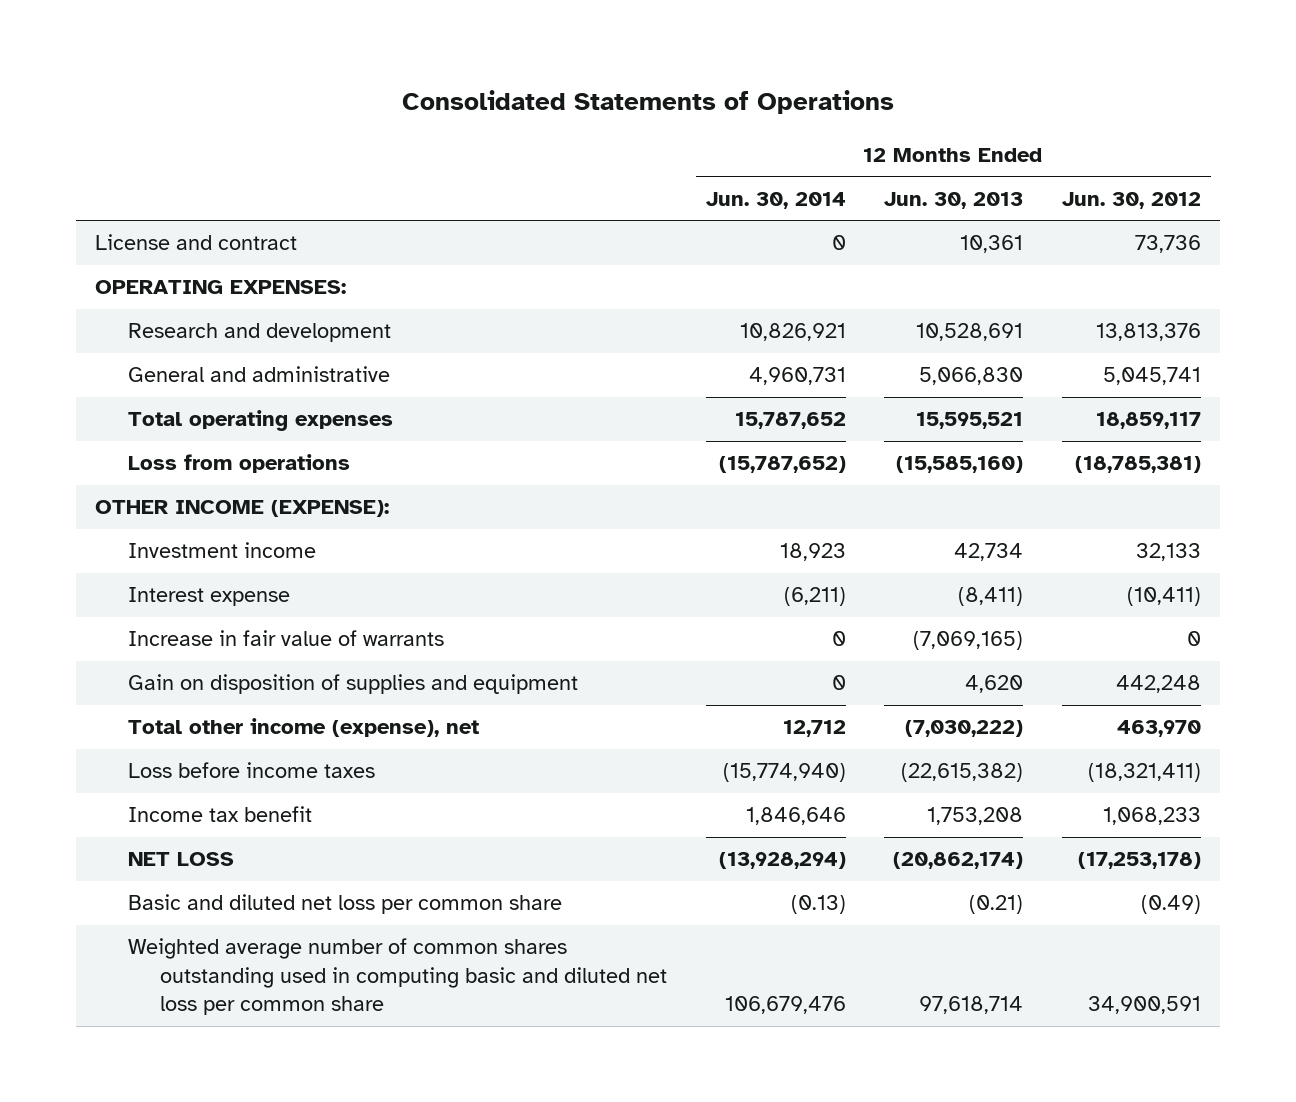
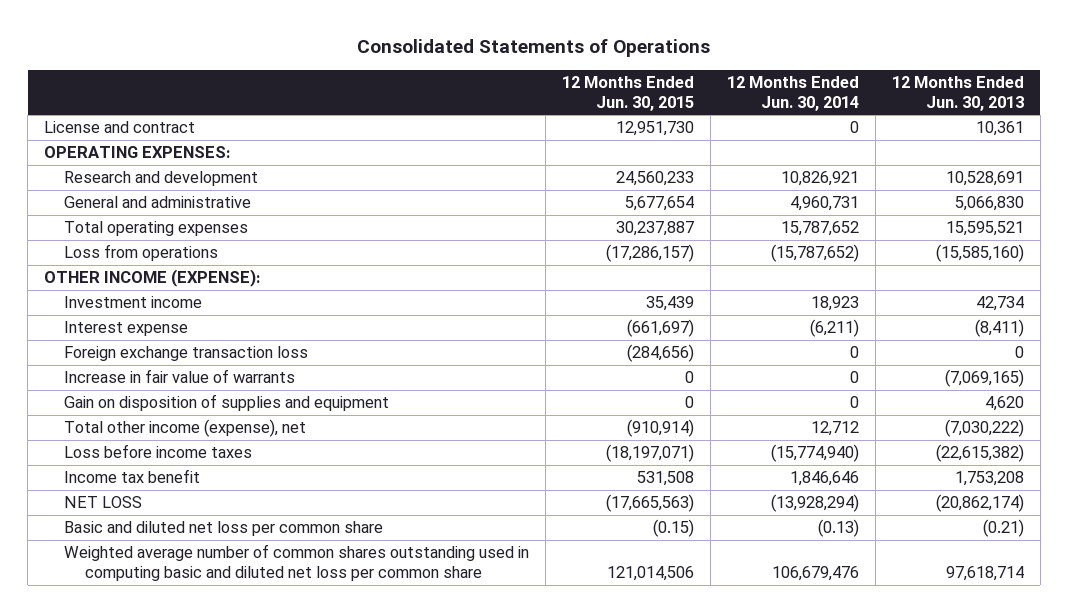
[1061,191,1201,209] Jun. 30, 2012 -> none
none -> [562,75,695,111] 12 Months Ended Jun. 30, 2015
none -> [64,346,309,362] Foreign exchange transaction loss

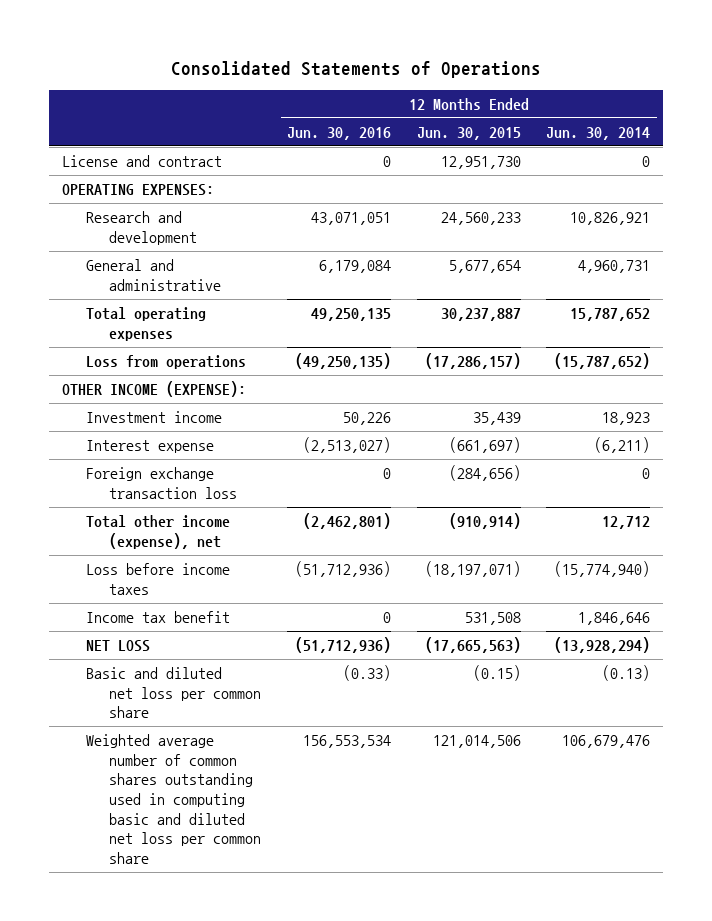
[891,75,1024,111] 12 Months Ended Jun. 30, 2013 -> none
none -> [286,126,391,140] Jun. 30, 2016
[64,369,296,384] Increase in fair value of warrants -> none
[64,394,390,412] Gain on disposition of supplies and equipment -> none

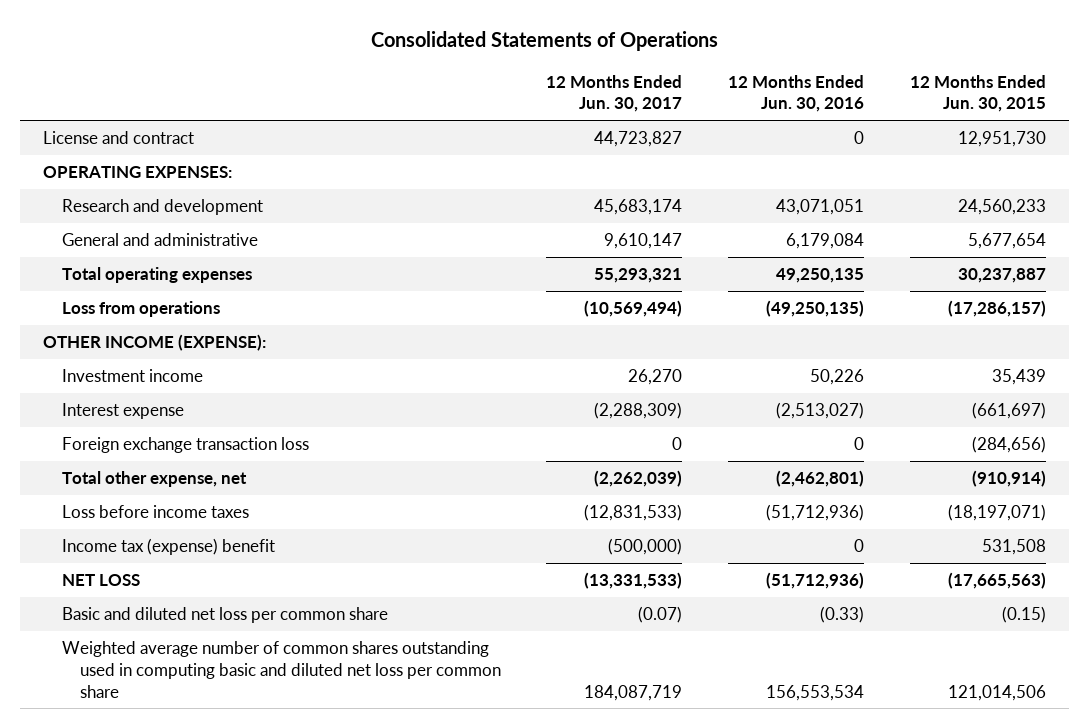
[546,126,651,140] Jun. 30, 2014 -> none
none -> [546,74,683,113] 12 Months Ended Jun. 30, 2017
[85,515,230,549] Total other income (expense), net -> [61,471,247,488] Total other expense, net
[85,611,230,624] Income tax benefit -> [61,538,275,556] Income tax (expense) benefit

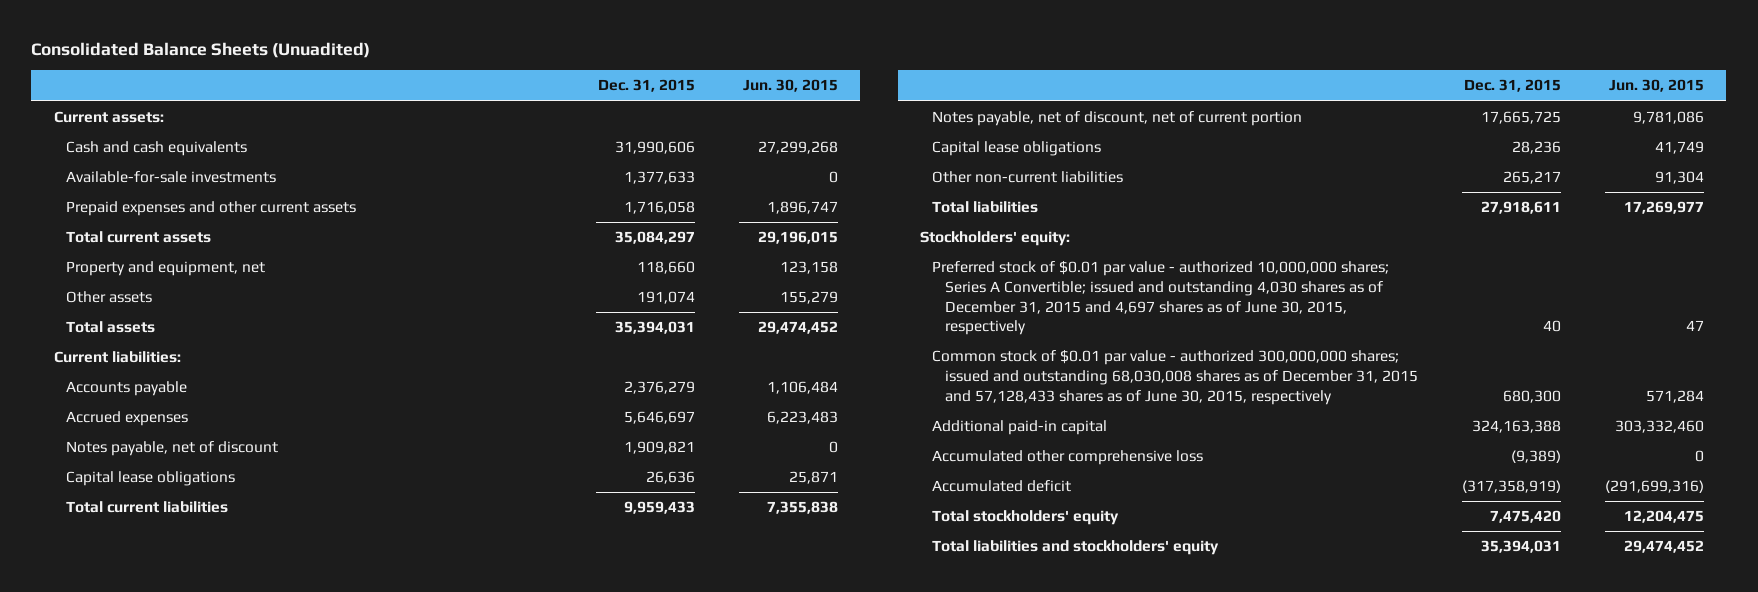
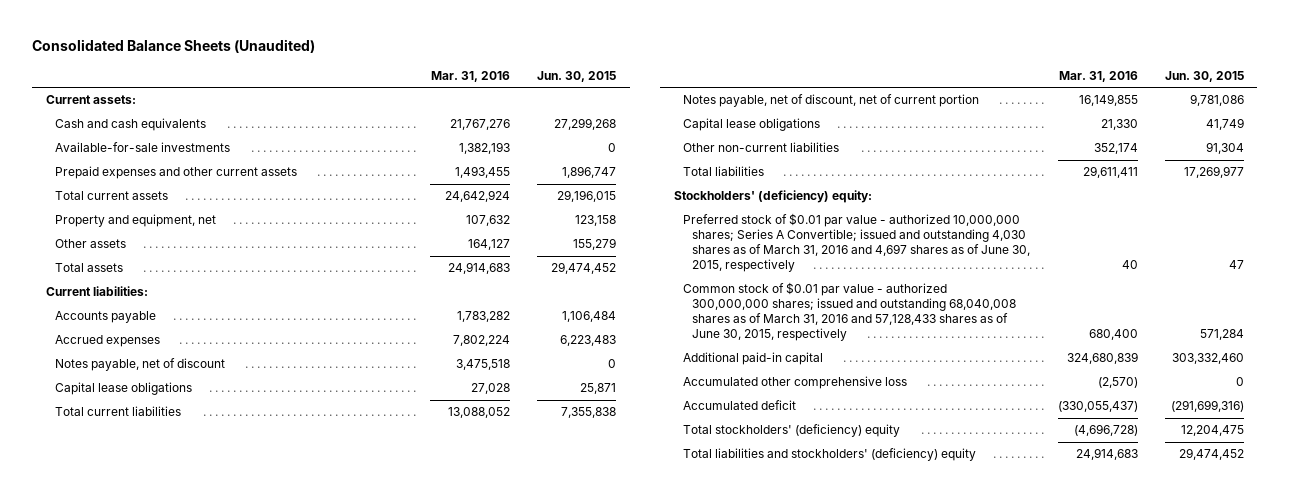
[31,42,371,59] Consolidated Balance Sheets (Unuadited) -> [32,39,316,54] Consolidated Balance Sheets (Unaudited)
[597,79,695,93] Dec. 31, 2015 -> none
none -> [430,70,510,82] Mar. 31, 2016
[920,231,1071,247] Stockholders' equity: -> [673,190,872,204] Stockholders' (deficiency) equity:
[932,261,1390,336] Preferred stock of $0.01 par value - authorized 10,000,000 shares; Series A Convertible; issued and outstanding 4,030 shares as of December 31, 2015 and 4,697 shares as of June 30, 2015, respectively -> [682,213,1031,273] Preferred stock of $0.01 par value - authorized 10,000,000 shares; Series A Convertible; issued and outstanding 4,030 shares as of March 31, 2016 and 4,697 shares as of June 30, 2015, respectively
[932,350,1418,405] Common stock of $0.01 par value - authorized 300,000,000 shares; issued and outstanding 68,030,008 shares as of December 31, 2015 and 57,128,433 shares as of June 30, 2015, respectively -> [682,282,1017,342] Common stock of $0.01 par value - authorized 300,000,000 shares; issued and outstanding 68,040,008 shares as of March 31, 2016 and 57,128,433 shares as of June 30, 2015, respectively
[932,510,1120,526] Total stockholders' equity -> [682,424,900,438] Total stockholders' (deficiency) equity
[932,540,1220,556] Total liabilities and stockholders' equity -> [682,448,976,462] Total liabilities and stockholders' (deficiency) equity

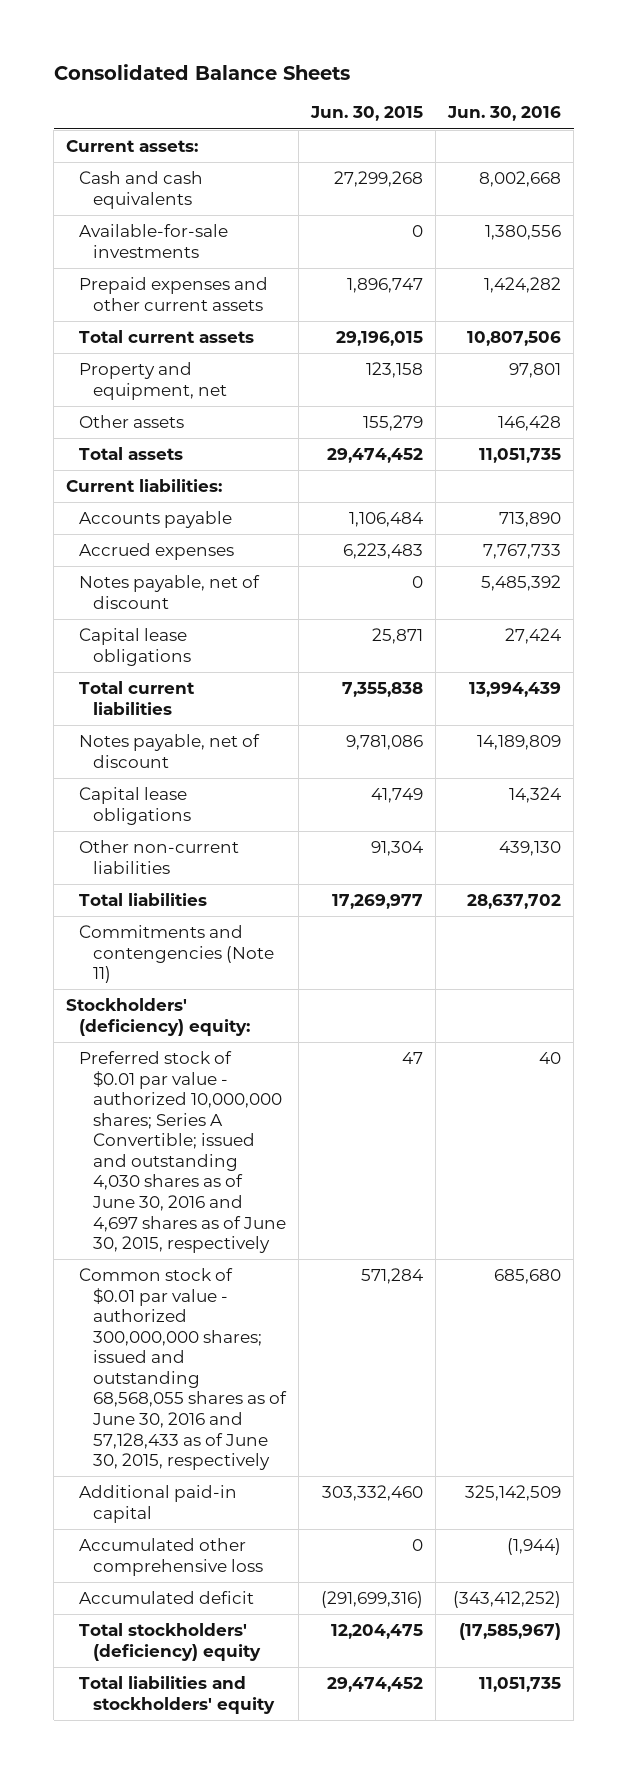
[32,39,316,54] Consolidated Balance Sheets (Unaudited) -> [53,63,350,80] Consolidated Balance Sheets
[430,70,510,82] Mar. 31, 2016 -> none
none -> [447,106,562,122] Jun. 30, 2016
[682,94,979,108] Notes payable, net of discount, net of current portion -> [79,734,261,768] Notes payable, net of discount
none -> [79,925,274,984] Commitments and contengencies (Note 11)
[682,213,1031,273] Preferred stock of $0.01 par value - authorized 10,000,000 shares; Series A Convertible; issued and outstanding 4,030 shares as of March 31, 2016 and 4,697 shares as of June 30, 2015, respectively -> [79,1051,286,1254] Preferred stock of $0.01 par value - authorized 10,000,000 shares; Series A Convertible; issued and outstanding 4,030 shares as of June 30, 2016 and 4,697 shares as of June 30, 2015, respectively
[682,282,1017,342] Common stock of $0.01 par value - authorized 300,000,000 shares; issued and outstanding 68,040,008 shares as of March 31, 2016 and 57,128,433 shares as of June 30, 2015, respectively -> [79,1268,287,1471] Common stock of $0.01 par value - authorized 300,000,000 shares; issued and outstanding 68,568,055 shares as of June 30, 2016 and 57,128,433 as of June 30, 2015, respectively
[682,448,976,462] Total liabilities and stockholders' (deficiency) equity -> [79,1676,275,1714] Total liabilities and stockholders' equity

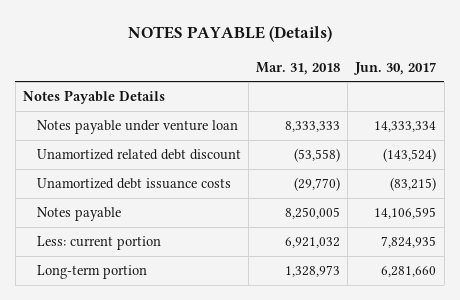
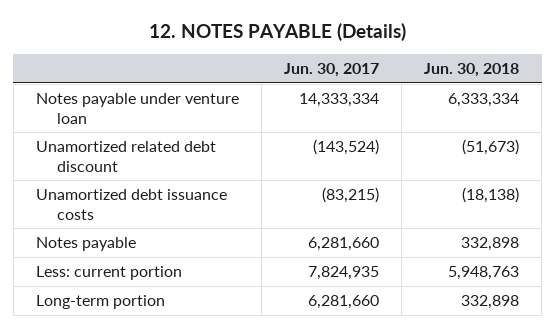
[127,26,332,43] NOTES PAYABLE (Details) -> [148,23,406,42] 12. NOTES PAYABLE (Details)
[255,61,340,75] Mar. 31, 2018 -> none
none -> [424,63,520,78] Jun. 30, 2018
[23,90,166,105] Notes Payable Details -> none
[374,207,437,220] 14,106,595 -> [308,237,380,252] 6,281,660

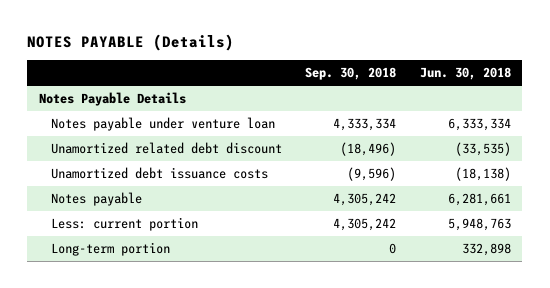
[148,23,406,42] 12. NOTES PAYABLE (Details) -> [27,34,235,52] NOTES PAYABLE (Details)
[284,63,380,78] Jun. 30, 2017 -> none
none -> [305,67,397,81] Sep. 30, 2018
none -> [38,92,186,107] Notes Payable Details
[462,139,520,156] (51,673) -> [454,142,511,157] (33,535)
[461,237,520,252] 332,898 -> [447,193,511,207] 6,281,661

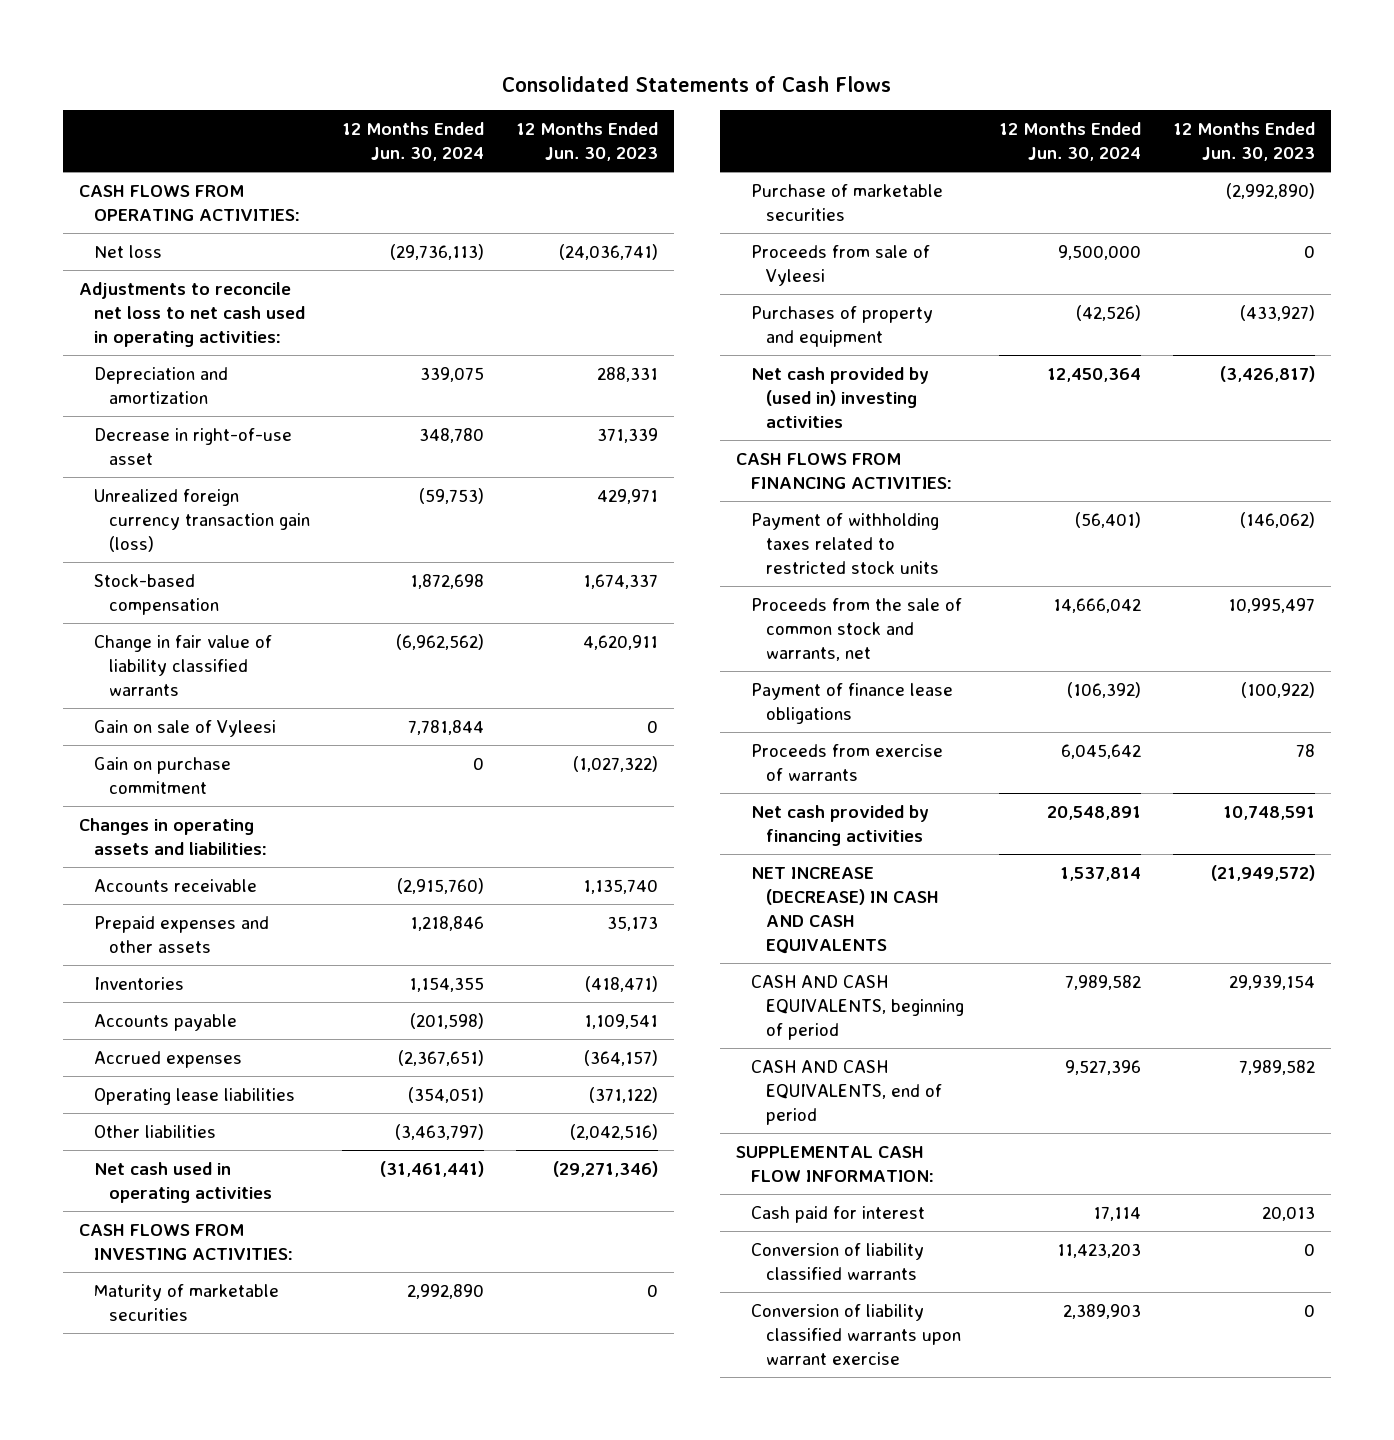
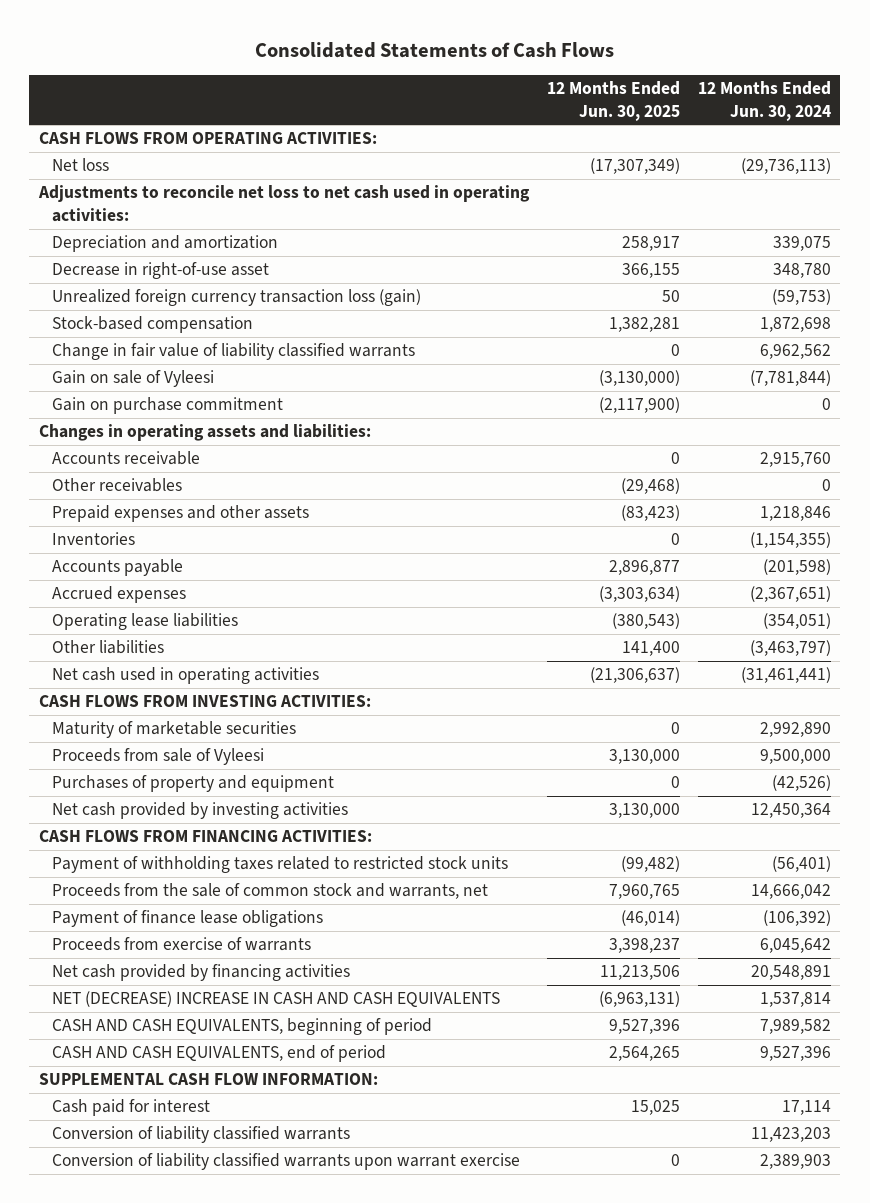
[515,122,658,162] 12 Months Ended Jun. 30, 2023 -> none
none -> [546,81,680,121] 12 Months Ended Jun. 30, 2025
[93,488,310,552] Unrealized foreign currency transaction gain (loss) -> [52,289,422,307] Unrealized foreign currency transaction loss (gain)
[395,633,484,650] (6,962,562) -> [760,344,832,360] 6,962,562
[407,719,484,735] 7,781,844 -> [750,370,832,387] (7,781,844)
[396,877,484,894] (2,915,760) -> [760,452,832,468] 2,915,760
none -> [52,478,183,493] Other receivables
[408,976,484,992] 1,154,355 -> [750,532,832,549] (1,154,355)
[751,183,944,221] Purchase of marketable securities -> none
[751,366,930,428] Net cash provided by (used in) investing activities -> [52,802,349,820] Net cash provided by investing activities
[751,866,940,954] NET INCREASE (DECREASE) IN CASH AND CASH EQUIVALENTS -> [52,991,501,1008] NET (DECREASE) INCREASE IN CASH AND CASH EQUIVALENTS

